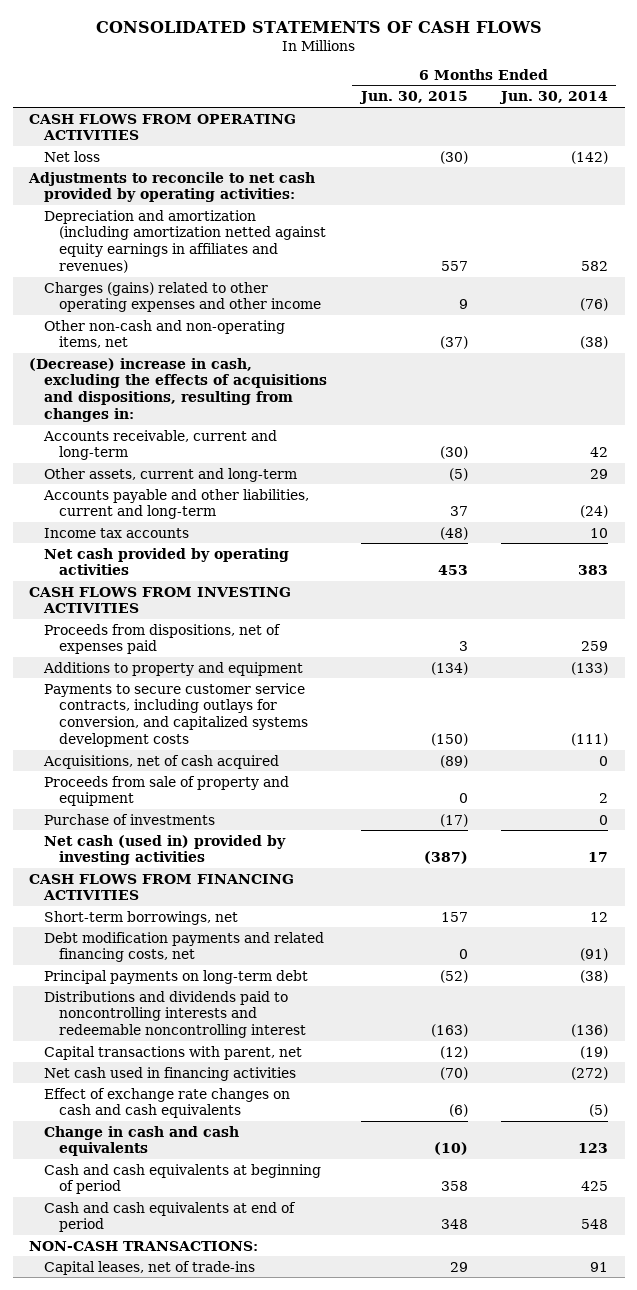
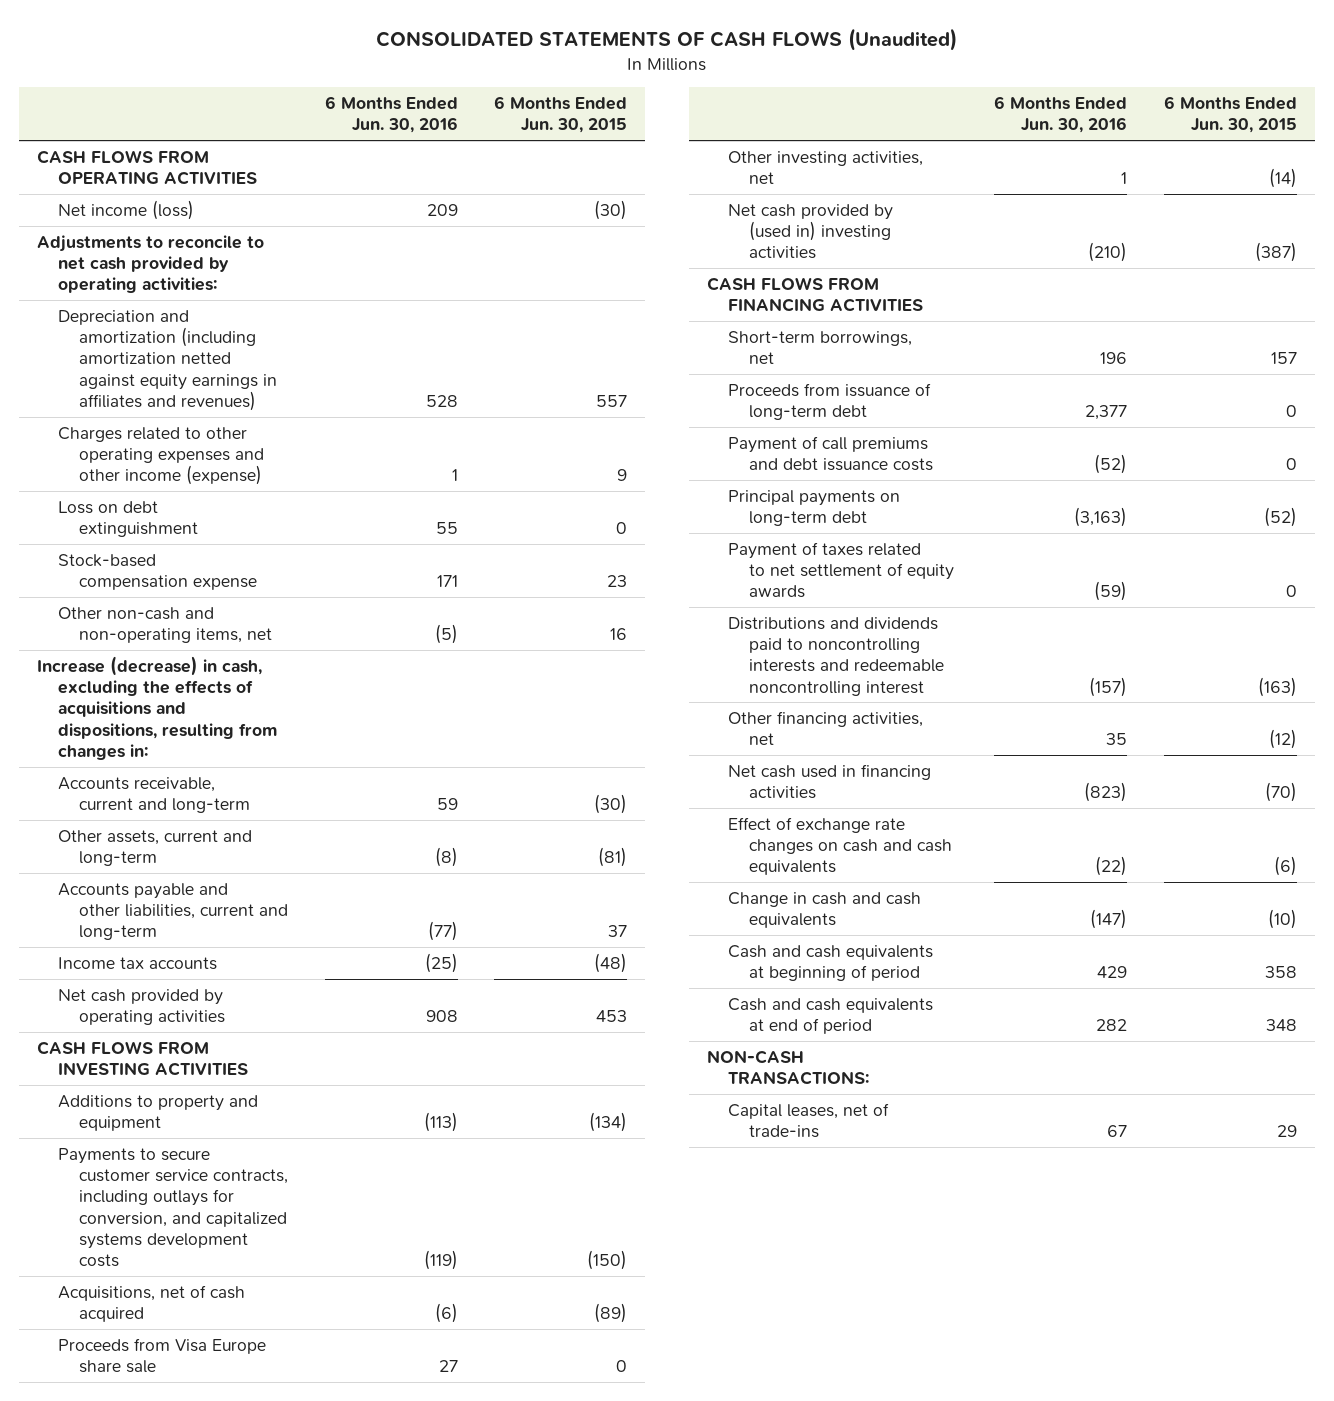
[95,21,542,34] CONSOLIDATED STATEMENTS OF CASH FLOWS -> [376,28,958,52] CONSOLIDATED STATEMENTS OF CASH FLOWS (Unaudited)
[498,91,608,105] Jun. 30, 2014 -> none
none -> [324,96,458,134] 6 Months Ended Jun. 30, 2016
[44,150,101,162] Net loss -> [58,199,195,220] Net income (loss)
[44,281,322,313] Charges (gains) related to other operating expenses and other income -> [58,426,265,486] Charges related to other operating expenses and other income (expense)
none -> [58,500,199,538] Loss on debt extinguishment
none -> [58,553,258,591] Stock-based compensation expense
[439,336,468,350] (37) -> [609,628,627,641] 16
[29,357,328,422] (Decrease) increase in cash, excluding the effects of acquisitions and dispositions, resulting from changes in: -> [37,655,278,760] Increase (decrease) in cash, excluding the effects of acquisitions and dispositions, resulting from changes in:
[448,467,468,481] (5) -> [597,847,627,868] (81)
[44,623,282,655] Proceeds from dispositions, net of expenses paid -> none
[44,775,290,807] Proceeds from sale of property and equipment -> none
[44,813,216,825] Purchase of investments -> none
none -> [58,1337,267,1374] Proceeds from Visa Europe share sale
none -> [728,150,924,185] Other investing activities, net
[44,834,287,866] Net cash (used in) provided by investing activities -> [728,203,894,260] Net cash provided by (used in) investing activities
[44,931,325,963] Debt modification payments and related financing costs, net -> none
none -> [728,382,932,421] Proceeds from issuance of long-term debt
none -> [728,435,934,472] Payment of call premiums and debt issuance costs
none -> [728,541,955,599] Payment of taxes related to net settlement of equity awards
[44,1045,303,1060] Capital transactions with parent, net -> none
none -> [728,710,924,746] Other financing activities, net

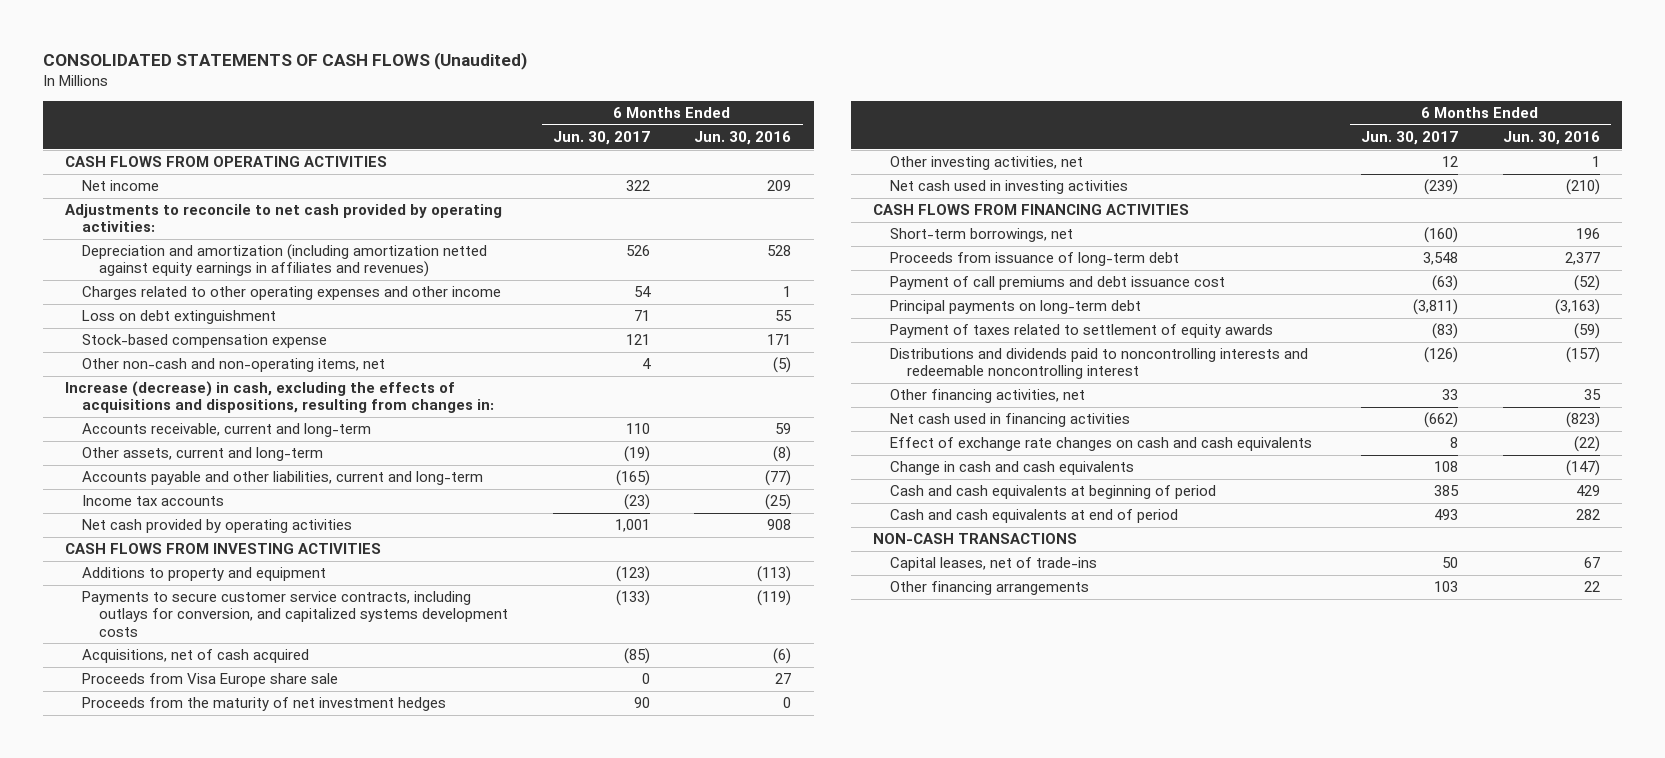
[493,96,627,134] 6 Months Ended Jun. 30, 2015 -> none
none -> [552,130,650,145] Jun. 30, 2017
[58,199,195,220] Net income (loss) -> [82,180,160,192] Net income
[58,426,265,486] Charges related to other operating expenses and other income (expense) -> [82,286,502,301] Charges related to other operating expenses and other income
none -> [82,697,447,712] Proceeds from the maturity of net investment hedges
[728,203,894,260] Net cash provided by (used in) investing activities -> [890,180,1129,195] Net cash used in investing activities
[728,435,934,472] Payment of call premiums and debt issuance costs -> [890,276,1226,291] Payment of call premiums and debt issuance cost
[728,541,955,599] Payment of taxes related to net settlement of equity awards -> [890,324,1274,339] Payment of taxes related to settlement of equity awards
[707,1049,870,1086] NON-CASH TRANSACTIONS: -> [873,533,1078,545] NON-CASH TRANSACTIONS
none -> [890,581,1090,596] Other financing arrangements

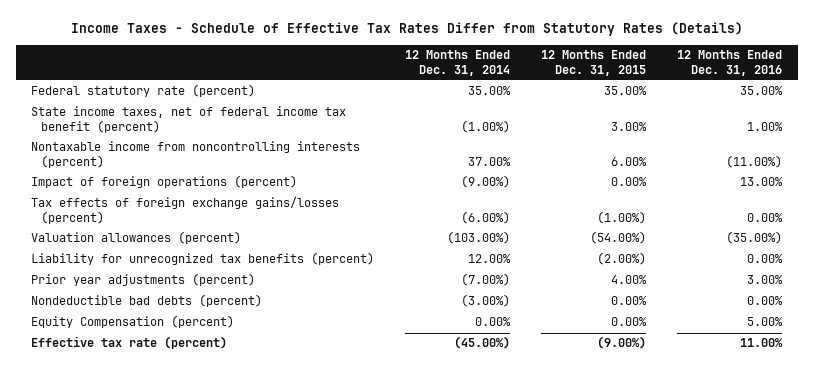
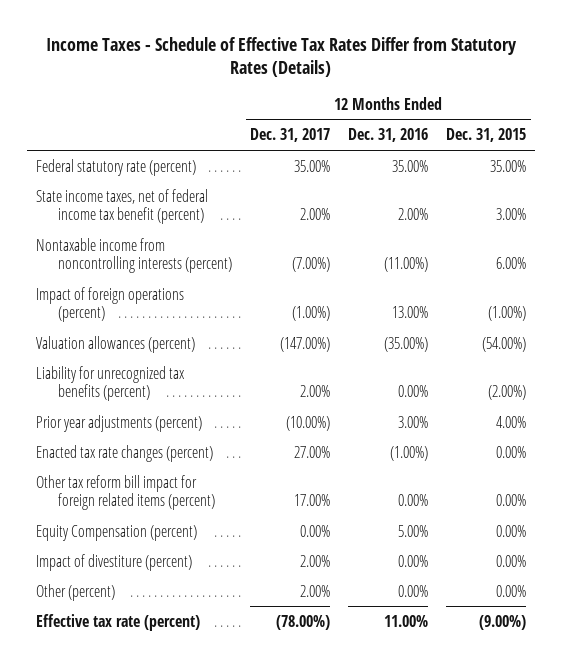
[405,50,511,76] 12 Months Ended Dec. 31, 2014 -> none
none -> [250,128,331,143] Dec. 31, 2017
[747,121,784,131] 1.00% -> [398,208,429,221] 2.00%
[31,196,340,224] Tax effects of foreign exchange gains/losses (percent) -> none
[611,177,648,187] 0.00% -> [488,306,527,322] (1.00%)
[31,294,263,308] Nondeductible bad debts (percent) -> none
none -> [35,444,213,462] Enacted tax rate changes (percent)
none -> [35,474,216,511] Other tax reform bill impact for foreign related items (percent)
none -> [35,553,192,571] Impact of divestiture (percent)
none -> [35,583,115,601] Other (percent)

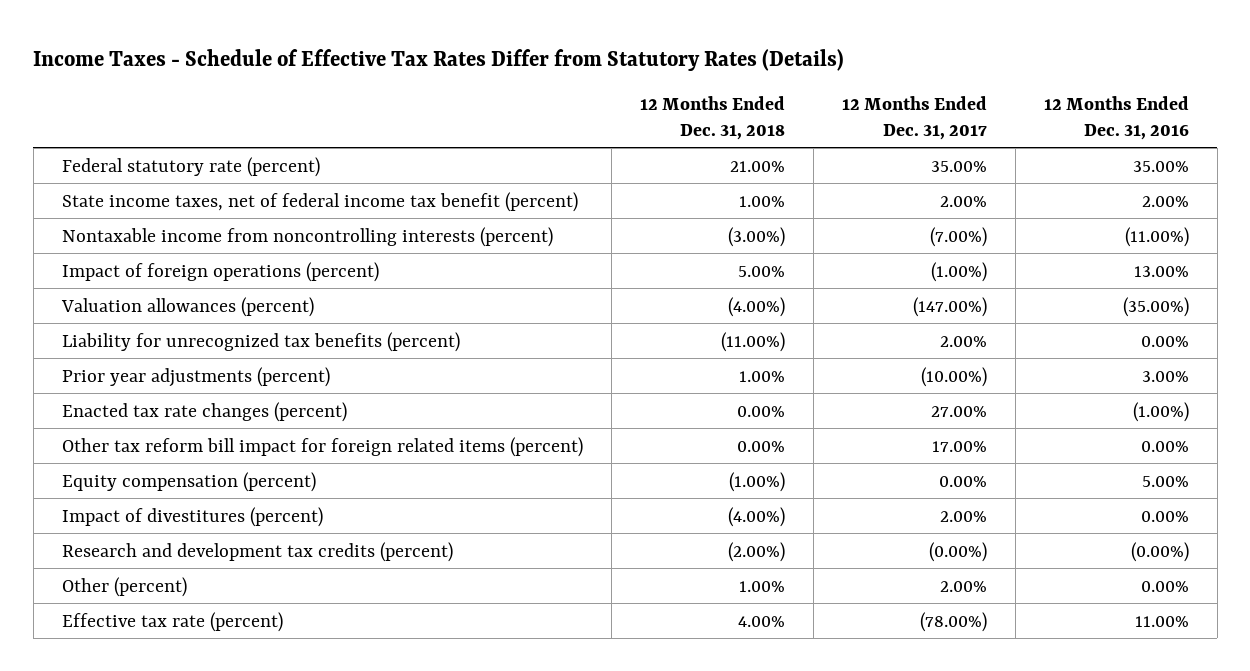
[446,128,527,143] Dec. 31, 2015 -> none
none -> [639,96,785,140] 12 Months Ended Dec. 31, 2018
[35,524,197,541] Equity Compensation (percent) -> [61,471,316,492] Equity compensation (percent)
[35,553,192,571] Impact of divestiture (percent) -> [61,506,323,527] Impact of divestitures (percent)
none -> [61,541,453,562] Research and development tax credits (percent)

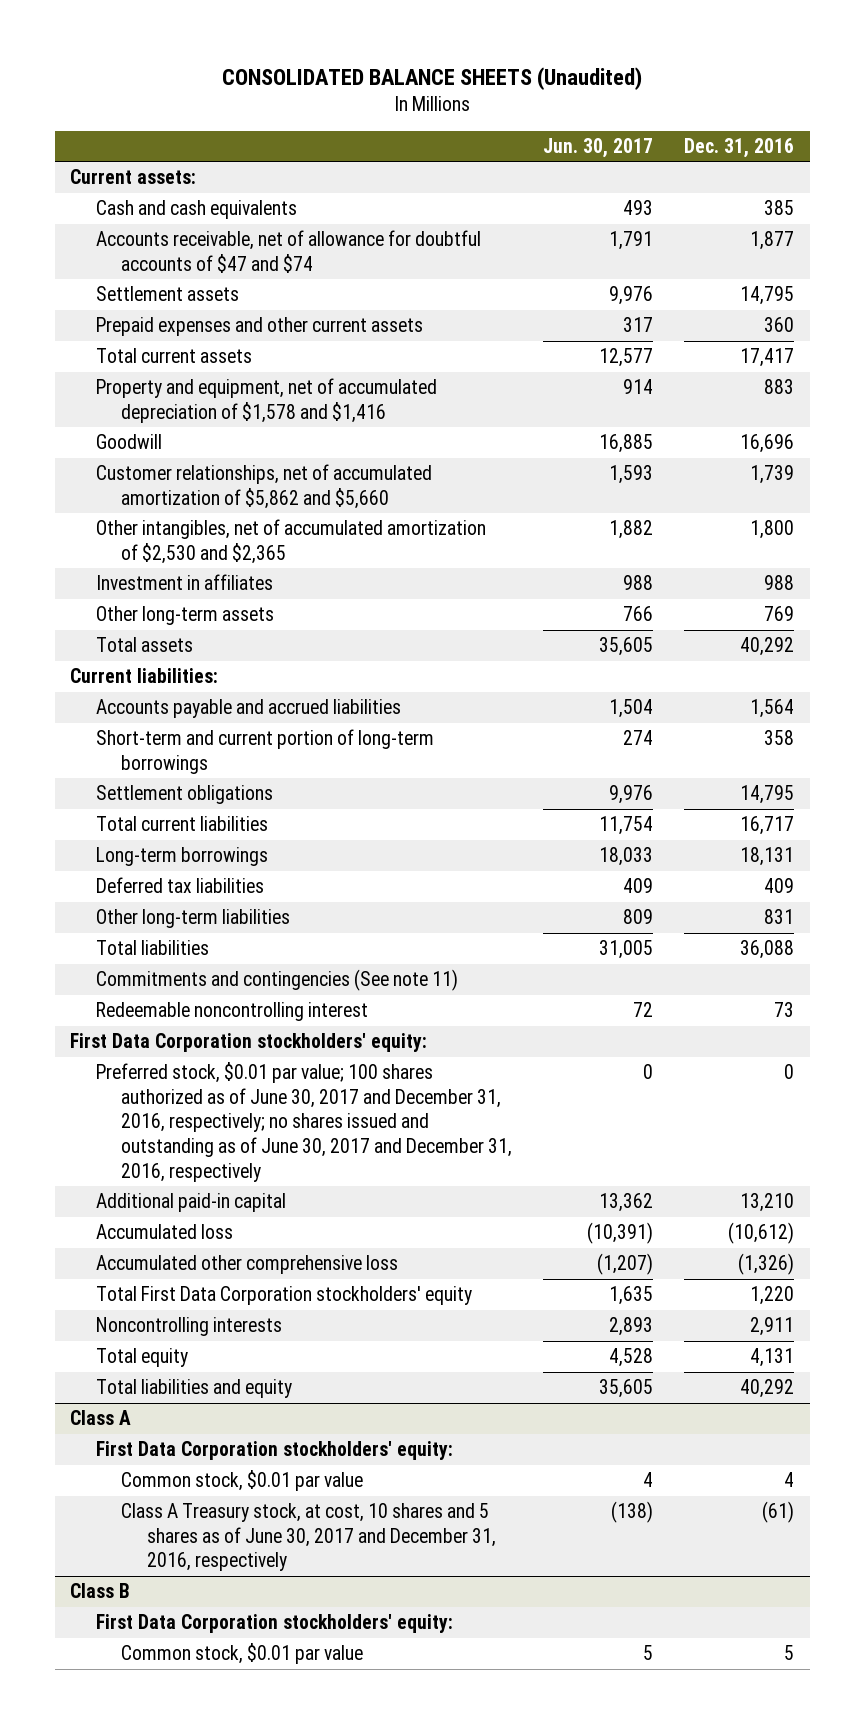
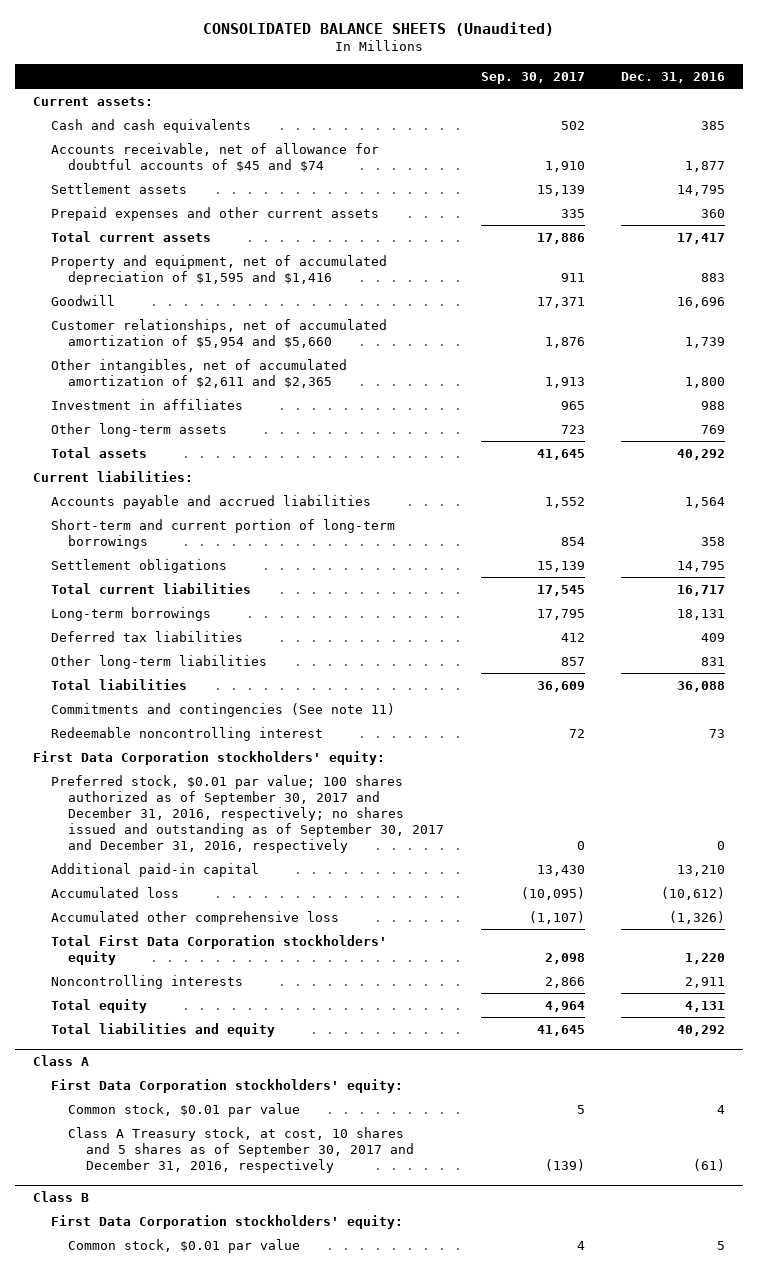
[543,137,654,158] Jun. 30, 2017 -> none
none -> [480,71,585,84] Sep. 30, 2017
[95,230,481,273] Accounts receivable, net of allowance for doubtful accounts of $47 and $74 -> [50,142,379,172] Accounts receivable, net of allowance for doubtful accounts of $45 and $74
[95,378,437,423] Property and equipment, net of accumulated depreciation of $1,578 and $1,416 -> [50,254,387,285] Property and equipment, net of accumulated depreciation of $1,595 and $1,416
[95,464,432,509] Customer relationships, net of accumulated amortization of $5,862 and $5,660 -> [50,318,387,348] Customer relationships, net of accumulated amortization of $5,954 and $5,660
[95,519,486,564] Other intangibles, net of accumulated amortization of $2,530 and $2,365 -> [50,358,347,388] Other intangibles, net of accumulated amortization of $2,611 and $2,365
[95,1062,513,1182] Preferred stock, $0.01 par value; 100 shares authorized as of June 30, 2017 and December 31, 2016, respectively; no shares issued and outstanding as of June 30, 2017 and December 31, 2016, respectively -> [50,774,445,853] Preferred stock, $0.01 par value; 100 shares authorized as of September 30, 2017 and December 31, 2016, respectively; no shares issued and outstanding as of September 30, 2017 and December 31, 2016, respectively
[121,1503,496,1572] Class A Treasury stock, at cost, 10 shares and 5 shares as of June 30, 2017 and December 31, 2016, respectively -> [68,1126,414,1173] Class A Treasury stock, at cost, 10 shares and 5 shares as of September 30, 2017 and December 31, 2016, respectively

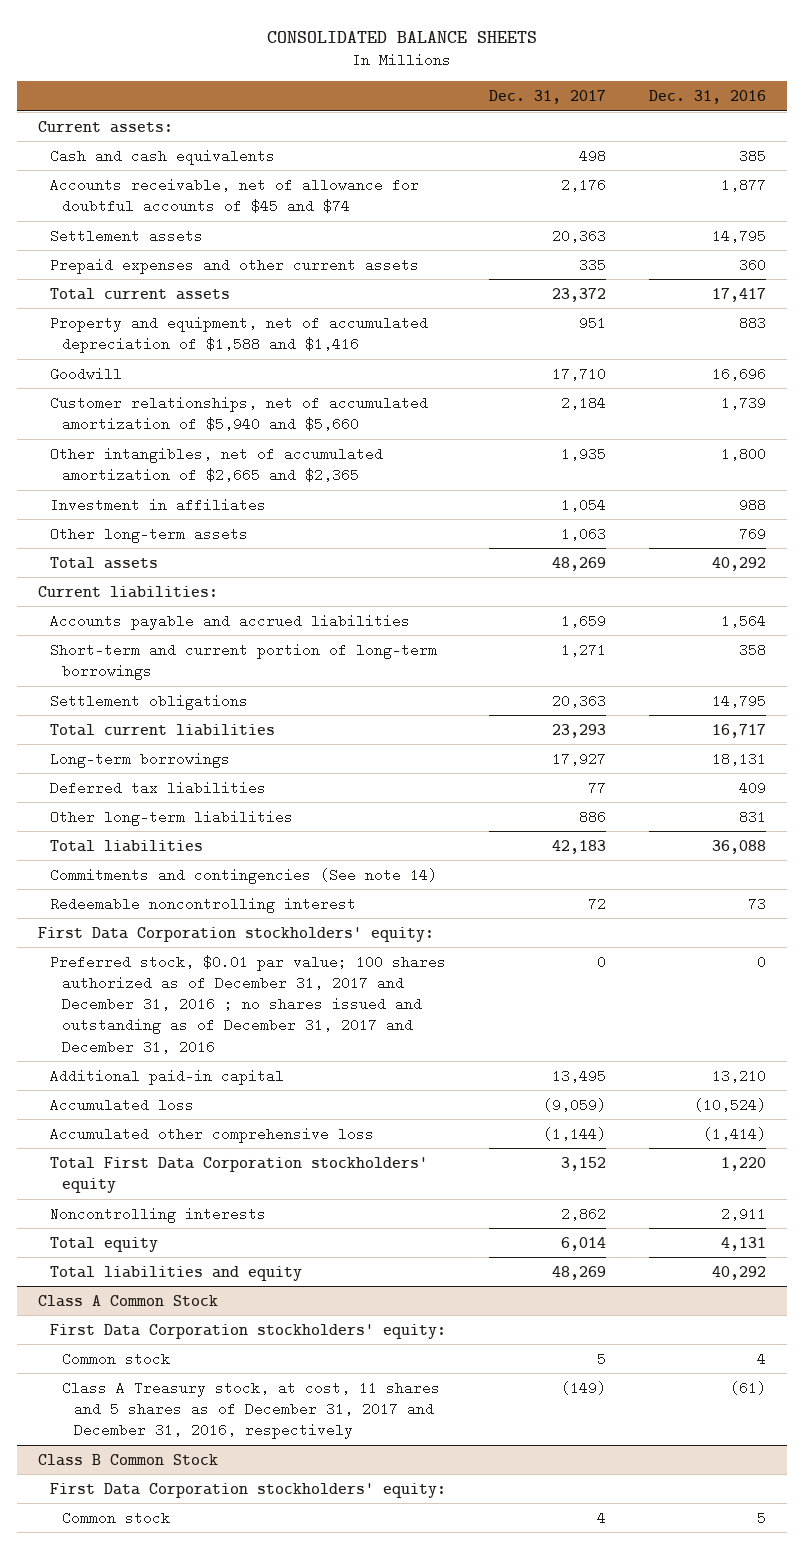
[203,22,555,37] CONSOLIDATED BALANCE SHEETS (Unaudited) -> [266,30,537,43] CONSOLIDATED BALANCE SHEETS
[480,71,585,84] Sep. 30, 2017 -> none
none -> [488,90,606,105] Dec. 31, 2017
[50,254,387,285] Property and equipment, net of accumulated depreciation of $1,595 and $1,416 -> [50,315,429,353] Property and equipment, net of accumulated depreciation of $1,588 and $1,416
[50,318,387,348] Customer relationships, net of accumulated amortization of $5,954 and $5,660 -> [50,395,429,431] Customer relationships, net of accumulated amortization of $5,940 and $5,660
[50,358,347,388] Other intangibles, net of accumulated amortization of $2,611 and $2,365 -> [50,446,384,482] Other intangibles, net of accumulated amortization of $2,665 and $2,365
[50,702,395,717] Commitments and contingencies (See note 11) -> [50,867,438,884] Commitments and contingencies (See note 14)
[50,774,445,853] Preferred stock, $0.01 par value; 100 shares authorized as of September 30, 2017 and December 31, 2016, respectively; no shares issued and outstanding as of September 30, 2017 and December 31, 2016, respectively -> [50,954,447,1054] Preferred stock, $0.01 par value; 100 shares authorized as of December 31, 2017 and December 31, 2016 ; no shares issued and outstanding as of December 31, 2017 and December 31, 2016
[661,886,726,900] (10,612) -> [693,1097,766,1112] (10,524)
[669,910,726,924] (1,326) -> [702,1126,766,1141] (1,414)
[33,1054,90,1066] Class A -> [38,1294,219,1307] Class A Common Stock
[68,1102,301,1117] Common stock, $0.01 par value -> [62,1351,171,1366] Common stock
[68,1126,414,1173] Class A Treasury stock, at cost, 10 shares and 5 shares as of September 30, 2017 and December 31, 2016, respectively -> [62,1380,441,1440] Class A Treasury stock, at cost, 11 shares and 5 shares as of December 31, 2017 and December 31, 2016, respectively
[33,1190,90,1202] Class B -> [38,1453,219,1466] Class B Common Stock
[68,1238,301,1253] Common stock, $0.01 par value -> [62,1510,171,1525] Common stock

